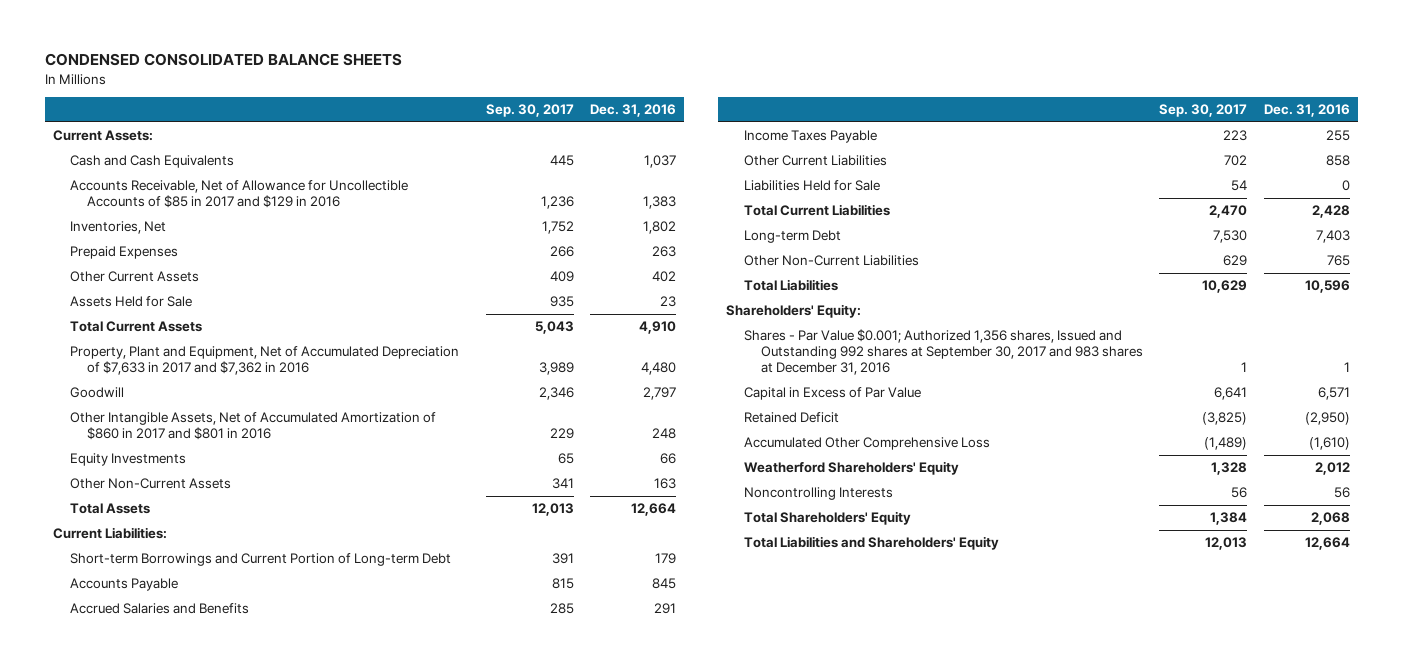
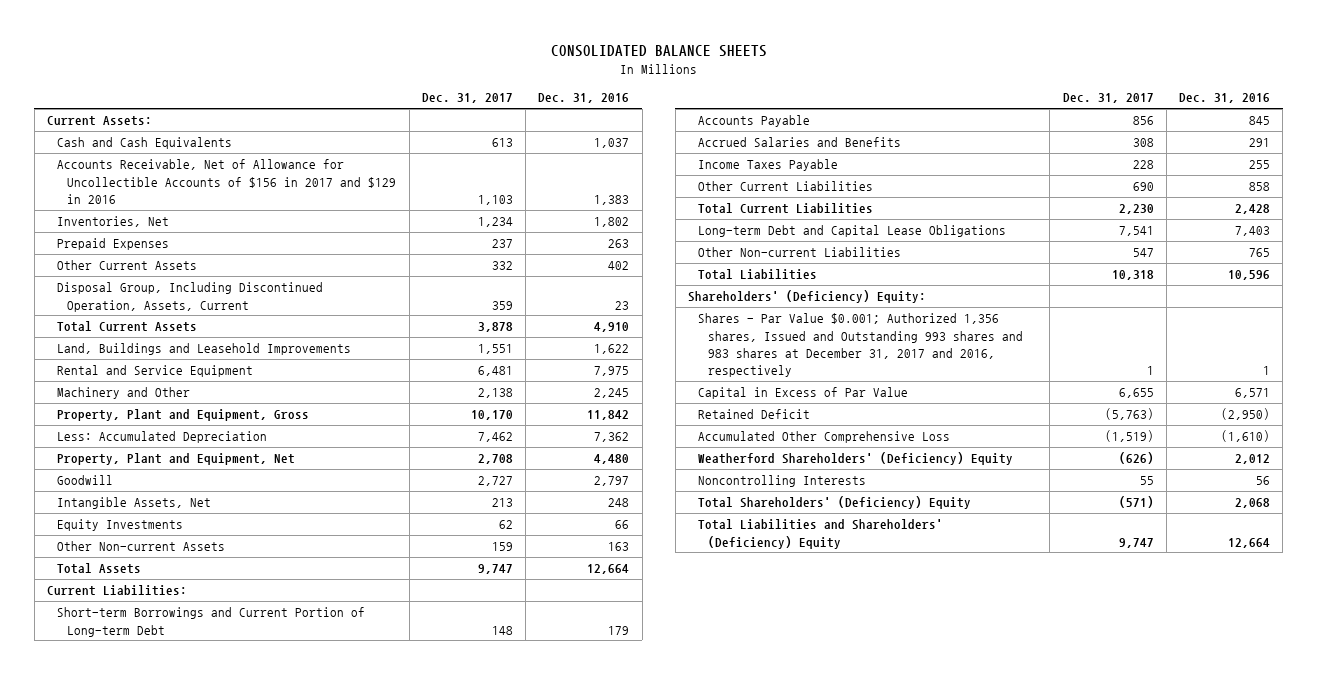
[44,53,402,67] CONDENSED CONSOLIDATED BALANCE SHEETS -> [550,44,767,57] CONSOLIDATED BALANCE SHEETS
[485,104,574,118] Sep. 30, 2017 -> none
none -> [421,93,513,104] Dec. 31, 2017
[70,180,409,209] Accounts Receivable, Net of Allowance for Uncollectible Accounts of $85 in 2017 and $129 in 2016 -> [57,159,397,204] Accounts Receivable, Net of Allowance for Uncollectible Accounts of $156 in 2017 and $129 in 2016
[70,296,193,308] Assets Held for Sale -> [57,282,324,312] Disposal Group, Including Discontinued Operation, Assets, Current
none -> [57,343,352,356] Land, Buildings and Leasehold Improvements
none -> [57,365,254,378] Rental and Service Equipment
none -> [57,387,191,400] Machinery and Other
none -> [57,409,310,422] Property, Plant and Equipment, Gross
none -> [57,431,268,444] Less: Accumulated Depreciation
[70,346,460,376] Property, Plant and Equipment, Net of Accumulated Depreciation of $7,633 in 2017 and $7,362 in 2016 -> [57,453,296,466] Property, Plant and Equipment, Net
[70,412,437,441] Other Intangible Assets, Net of Accumulated Amortization of $860 in 2017 and $801 in 2016 -> [57,497,212,510] Intangible Assets, Net
[70,478,232,490] Other Non-Current Assets -> [57,541,226,552] Other Non-current Assets
[743,180,880,192] Liabilities Held for Sale -> none
[743,230,841,244] Long-term Debt -> [698,225,1007,238] Long-term Debt and Capital Lease Obligations
[743,255,919,267] Other Non-Current Liabilities -> [698,247,902,258] Other Non-current Liabilities
[726,304,862,319] Shareholders' Equity: -> [687,290,926,304] Shareholders' (Deficiency) Equity:
[743,329,1143,376] Shares - Par Value $0.001; Authorized 1,356 shares, Issued and Outstanding 992 shares at September 30, 2017 and 983 shares at December 31, 2016 -> [698,313,1024,377] Shares - Par Value $0.001; Authorized 1,356 shares, Issued and Outstanding 993 shares and 983 shares at December 31, 2017 and 2016, respectively
[743,461,959,476] Weatherford Shareholders' Equity -> [698,452,1014,466] Weatherford Shareholders' (Deficiency) Equity
[743,511,911,526] Total Shareholders' Equity -> [698,496,972,510] Total Shareholders' (Deficiency) Equity
[743,536,999,551] Total Liabilities and Shareholders' Equity -> [698,519,944,549] Total Liabilities and Shareholders' (Deficiency) Equity

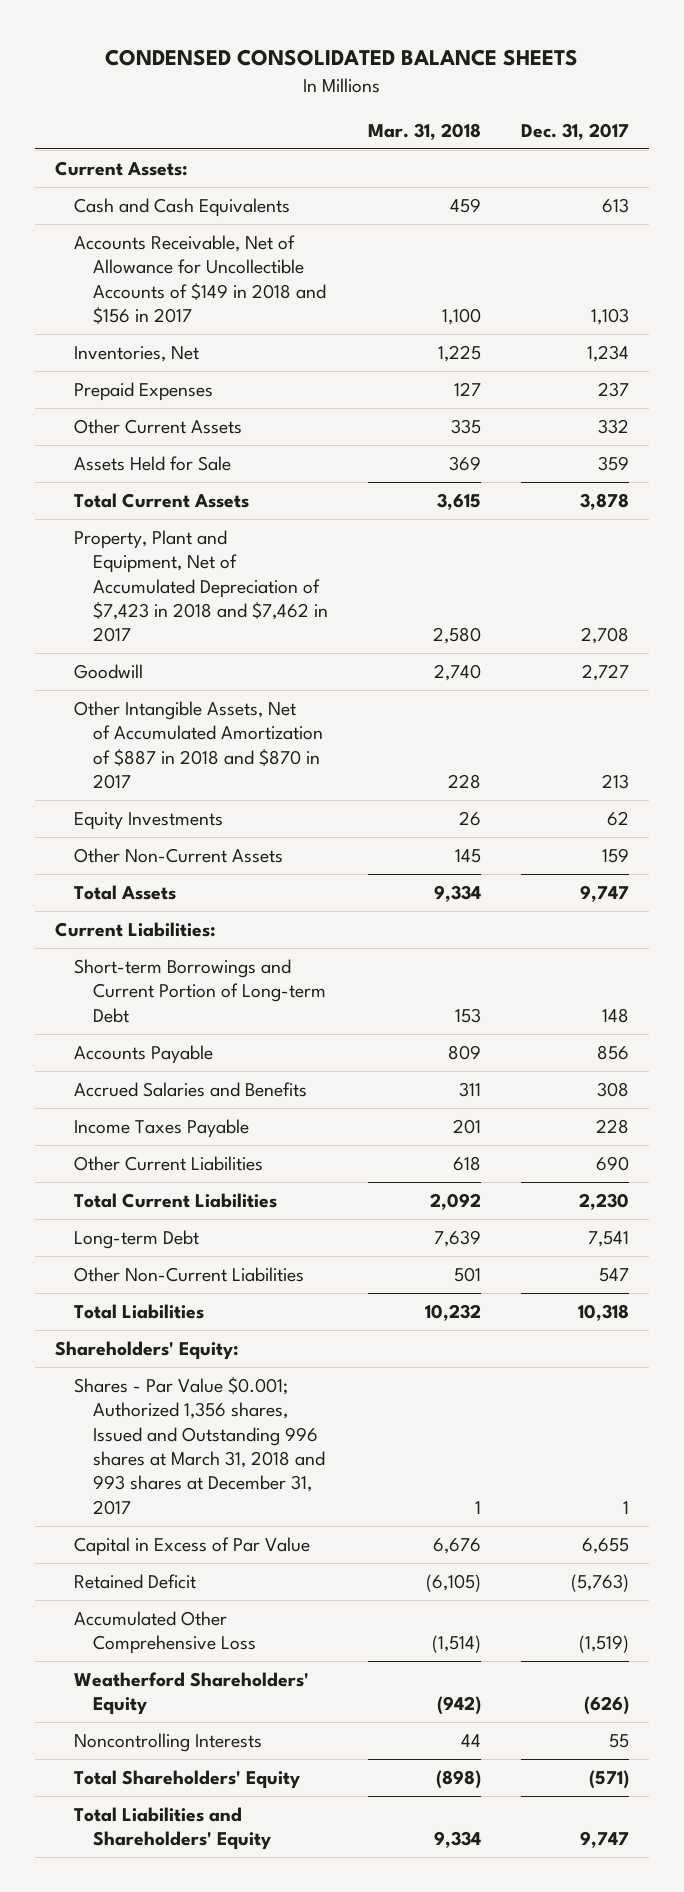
[550,44,767,57] CONSOLIDATED BALANCE SHEETS -> [105,49,579,67] CONDENSED CONSOLIDATED BALANCE SHEETS
[538,93,630,104] Dec. 31, 2016 -> none
none -> [368,122,482,140] Mar. 31, 2018
[57,159,397,204] Accounts Receivable, Net of Allowance for Uncollectible Accounts of $156 in 2017 and $129 in 2016 -> [74,235,327,326] Accounts Receivable, Net of Allowance for Uncollectible Accounts of $149 in 2018 and $156 in 2017
[57,282,324,312] Disposal Group, Including Discontinued Operation, Assets, Current -> [74,456,232,472] Assets Held for Sale
[57,343,352,356] Land, Buildings and Leasehold Improvements -> none
[57,365,254,378] Rental and Service Equipment -> none
[57,387,191,400] Machinery and Other -> none
[57,409,310,422] Property, Plant and Equipment, Gross -> none
[57,431,268,444] Less: Accumulated Depreciation -> none
[57,453,296,466] Property, Plant and Equipment, Net -> [74,530,329,643] Property, Plant and Equipment, Net of Accumulated Depreciation of $7,423 in 2018 and $7,462 in 2017
[57,497,212,510] Intangible Assets, Net -> [74,701,324,790] Other Intangible Assets, Net of Accumulated Amortization of $887 in 2018 and $870 in 2017
[57,541,226,552] Other Non-current Assets -> [74,848,284,864] Other Non-Current Assets
[698,225,1007,238] Long-term Debt and Capital Lease Obligations -> [74,1230,200,1250] Long-term Debt
[698,247,902,258] Other Non-current Liabilities -> [74,1267,305,1283] Other Non-Current Liabilities
[687,290,926,304] Shareholders' (Deficiency) Equity: -> [54,1341,239,1361] Shareholders' Equity:
[698,313,1024,377] Shares - Par Value $0.001; Authorized 1,356 shares, Issued and Outstanding 993 shares and 983 shares at December 31, 2017 and 2016, respectively -> [74,1377,326,1515] Shares - Par Value $0.001; Authorized 1,356 shares, Issued and Outstanding 996 shares at March 31, 2018 and 993 shares at December 31, 2017
[698,452,1014,466] Weatherford Shareholders' (Deficiency) Equity -> [74,1672,310,1716] Weatherford Shareholders' Equity
[698,496,972,510] Total Shareholders' (Deficiency) Equity -> [74,1770,301,1790] Total Shareholders' Equity
[698,519,944,549] Total Liabilities and Shareholders' (Deficiency) Equity -> [74,1807,272,1851] Total Liabilities and Shareholders' Equity

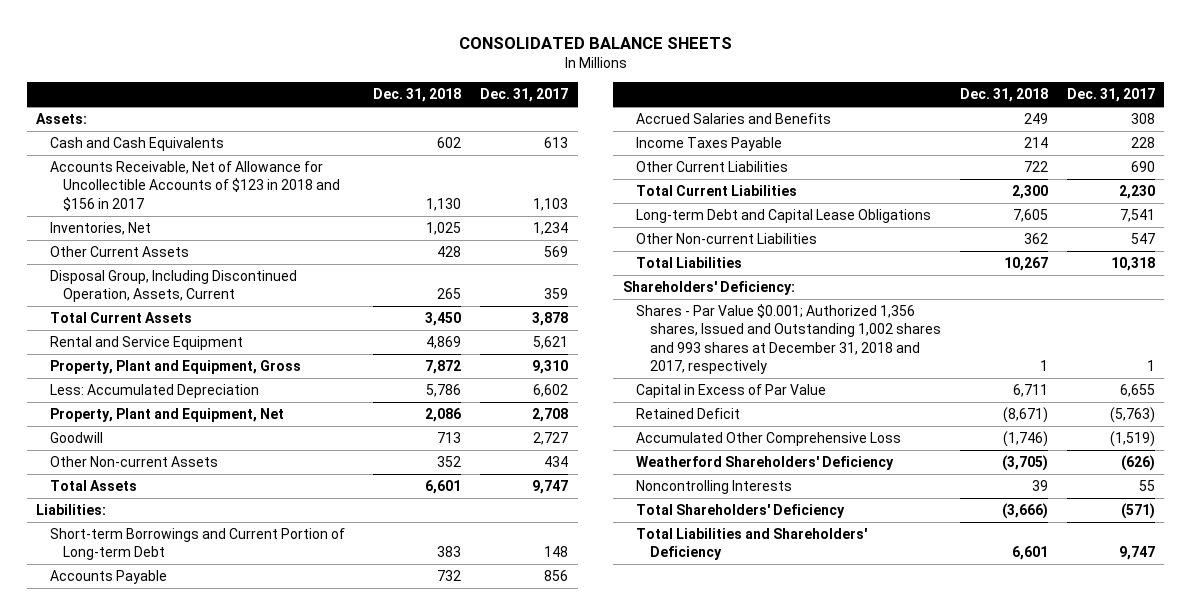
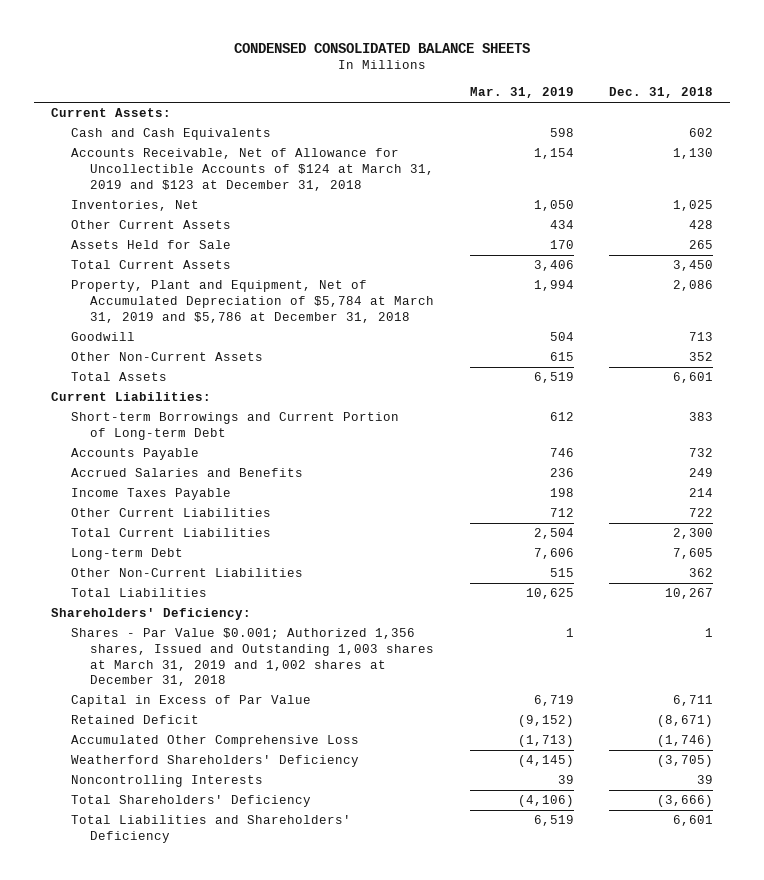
[458,36,732,49] CONSOLIDATED BALANCE SHEETS -> [234,42,531,53] CONDENSED CONSOLIDATED BALANCE SHEETS
[480,88,569,103] Dec. 31, 2017 -> none
none -> [469,87,574,99] Mar. 31, 2019
[36,113,88,125] Assets: -> [51,108,172,118] Current Assets:
[49,161,341,211] Accounts Receivable, Net of Allowance for Uncollectible Accounts of $123 in 2018 and $156 in 2017 -> [70,148,435,191] Accounts Receivable, Net of Allowance for Uncollectible Accounts of $124 at March 31, 2019 and $123 at December 31, 2018
[49,270,297,303] Disposal Group, Including Discontinued Operation, Assets, Current -> [70,240,231,250] Assets Held for Sale
[49,336,243,351] Rental and Service Equipment -> none
[49,360,301,375] Property, Plant and Equipment, Gross -> none
[49,384,259,399] Less: Accumulated Depreciation -> none
[49,408,284,423] Property, Plant and Equipment, Net -> [70,280,435,323] Property, Plant and Equipment, Net of Accumulated Depreciation of $5,784 at March 31, 2019 and $5,786 at December 31, 2018
[49,456,218,468] Other Non-current Assets -> [70,352,263,362] Other Non-Current Assets
[36,504,107,516] Liabilities: -> [51,392,212,402] Current Liabilities:
[636,209,932,224] Long-term Debt and Capital Lease Obligations -> [70,548,183,561] Long-term Debt
[636,233,818,245] Other Non-current Liabilities -> [70,568,303,578] Other Non-Current Liabilities
[636,304,941,375] Shares - Par Value $0.001; Authorized 1,356 shares, Issued and Outstanding 1,002 shares and 993 shares at December 31, 2018 and 2017, respectively -> [70,628,435,687] Shares - Par Value $0.001; Authorized 1,356 shares, Issued and Outstanding 1,003 shares at March 31, 2019 and 1,002 shares at December 31, 2018

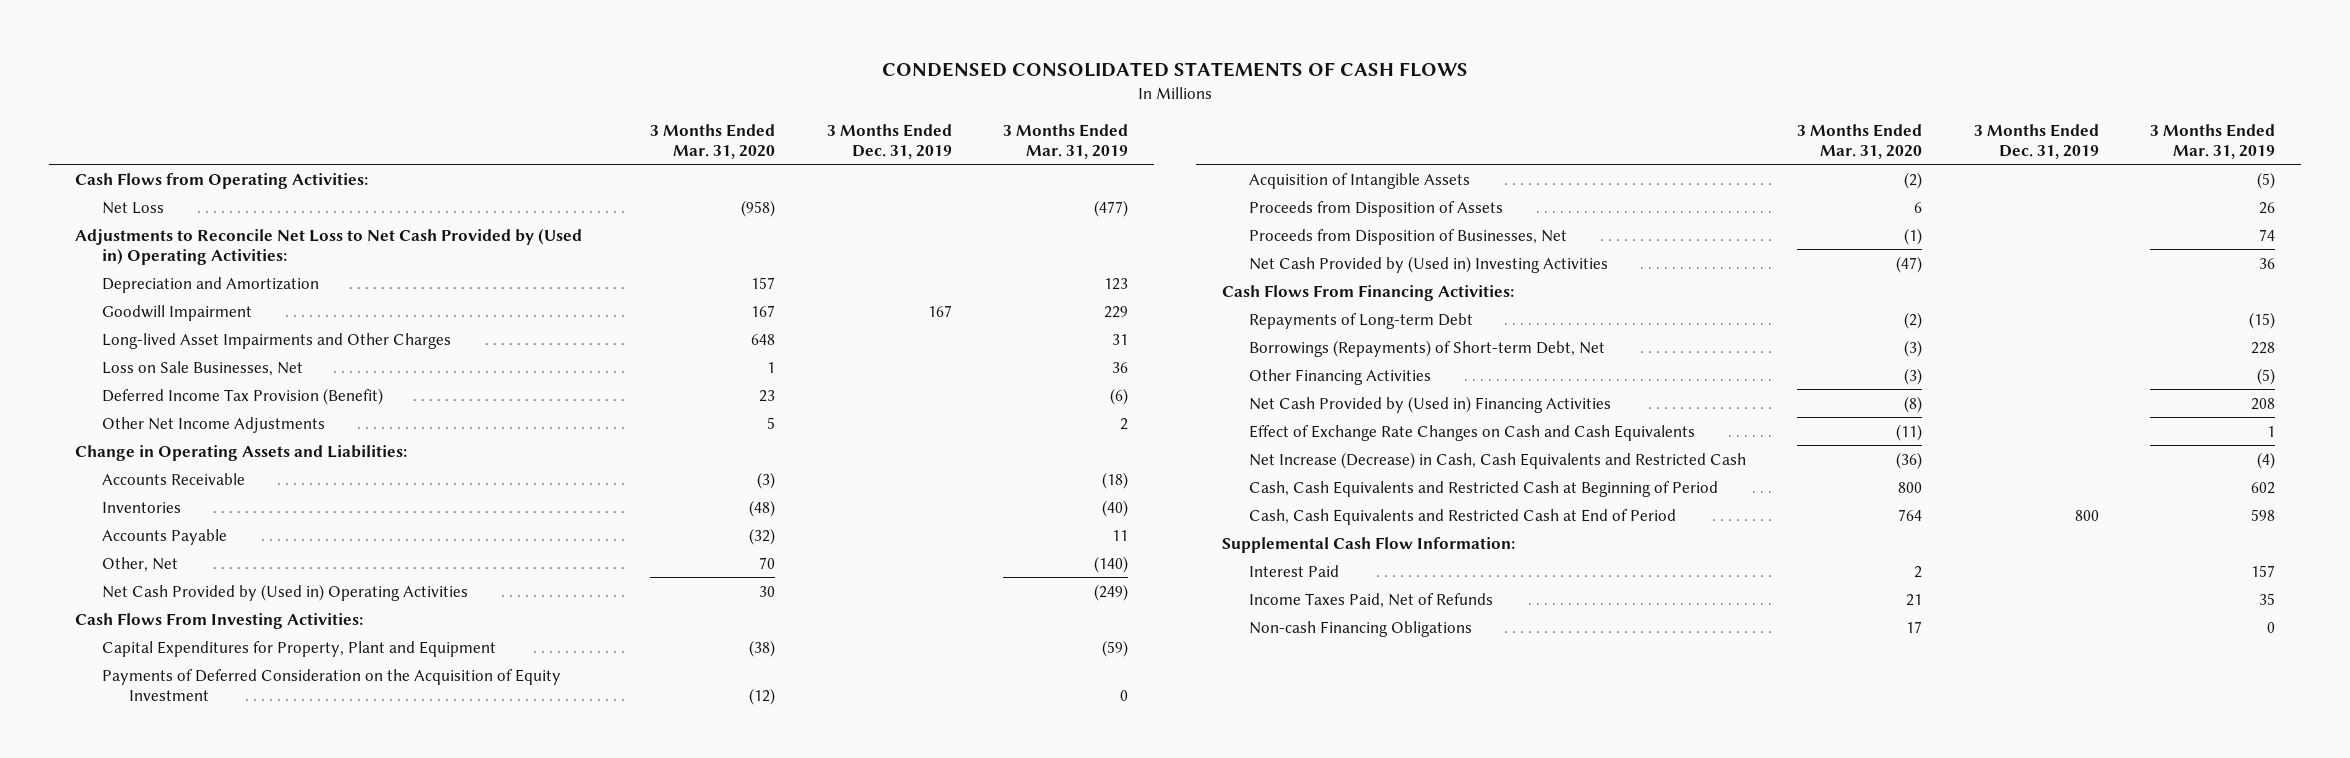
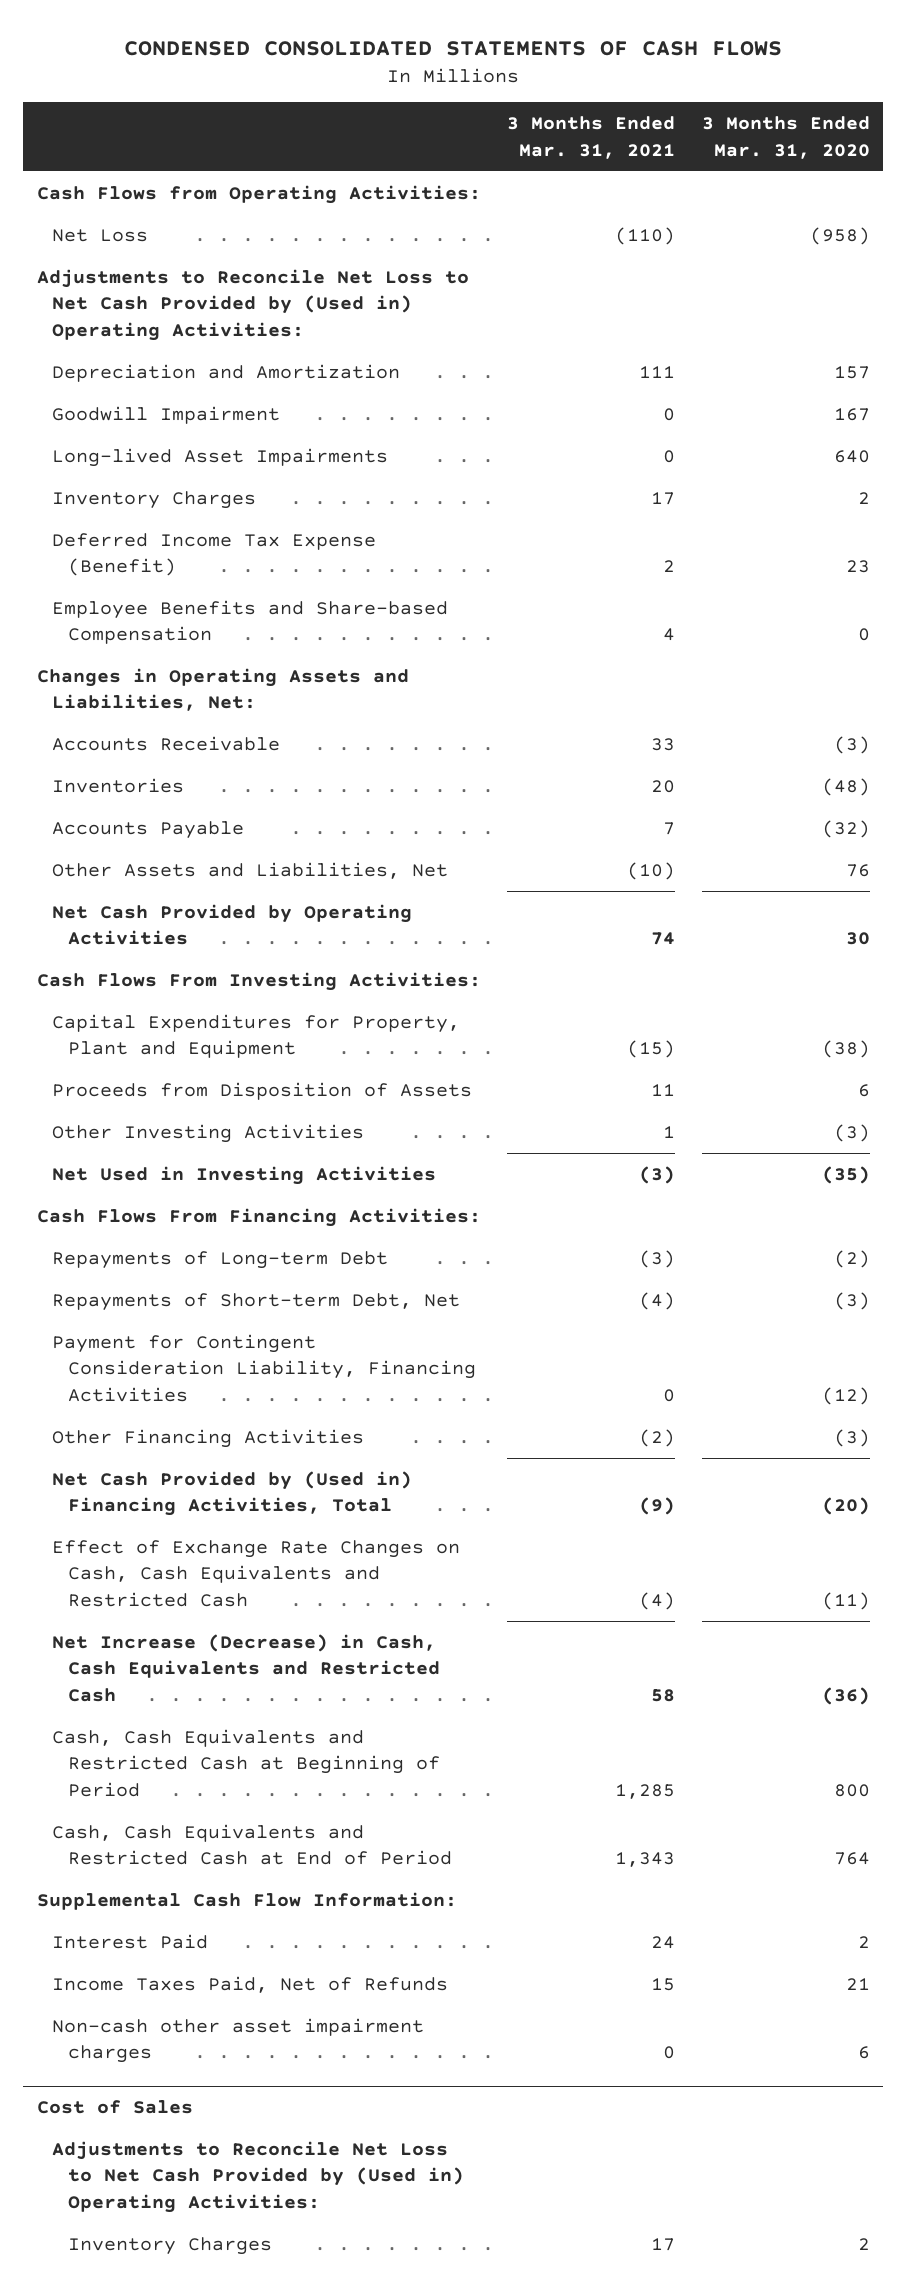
[826,123,952,159] 3 Months Ended Dec. 31, 2019 -> none
[1002,123,1128,159] 3 Months Ended Mar. 31, 2019 -> none
none -> [507,116,676,159] 3 Months Ended Mar. 31, 2021
[101,360,303,376] Loss on Sale Businesses, Net -> none
[101,416,325,433] Other Net Income Adjustments -> none
[101,332,451,349] Long-lived Asset Impairments and Other Charges -> [52,447,389,467] Long-lived Asset Impairments
[751,333,776,345] 648 -> [834,449,871,463] 640
none -> [52,490,257,509] Inventory Charges
[101,387,383,405] Deferred Income Tax Provision (Benefit) -> [52,532,377,577] Deferred Income Tax Expense (Benefit)
none -> [52,599,449,645] Employee Benefits and Share-based Compensation
[74,444,407,461] Change in Operating Assets and Liabilities: -> [36,667,409,712] Changes in Operating Assets and Liabilities, Net:
[101,556,178,572] Other, Net -> [52,861,449,879] Other Assets and Liabilities, Net
[759,556,776,569] 70 -> [846,863,871,877] 76
[101,583,468,601] Net Cash Provided by (Used in) Operating Activities -> [52,903,413,946] Net Cash Provided by Operating Activities
[101,668,561,701] Payments of Deferred Consideration on the Acquisition of Equity Investment -> none
[1249,172,1471,189] Acquisition of Intangible Assets -> none
[1249,228,1568,245] Proceeds from Disposition of Businesses, Net -> none
none -> [52,1123,365,1143] Other Investing Activities
[1249,255,1609,273] Net Cash Provided by (Used in) Investing Activities -> [52,1165,437,1185] Net Used in Investing Activities
[1896,255,1923,273] (47) -> [822,1165,871,1184] (35)
[1249,339,1606,357] Borrowings (Repayments) of Short-term Debt, Net -> [52,1292,461,1311] Repayments of Short-term Debt, Net
none -> [52,1333,477,1402] Payment for Contingent Consideration Liability, Financing Activities
[1249,395,1612,413] Net Cash Provided by (Used in) Financing Activities -> [52,1470,413,1517] Net Cash Provided by (Used in) Financing Activities, Total
[1904,395,1923,413] (8) -> [822,1497,871,1516] (20)
[1249,424,1696,441] Effect of Exchange Rate Changes on Cash and Cash Equivalents -> [52,1539,461,1607] Effect of Exchange Rate Changes on Cash, Cash Equivalents and Restricted Cash
[1249,620,1473,637] Non-cash Financing Obligations -> none
none -> [52,2017,425,2064] Non-cash other asset impairment charges
none -> [36,2100,193,2115] Cost of Sales
none -> [52,2140,465,2213] Adjustments to Reconcile Net Loss to Net Cash Provided by (Used in) Operating Activities:
none -> [68,2236,273,2255] Inventory Charges

